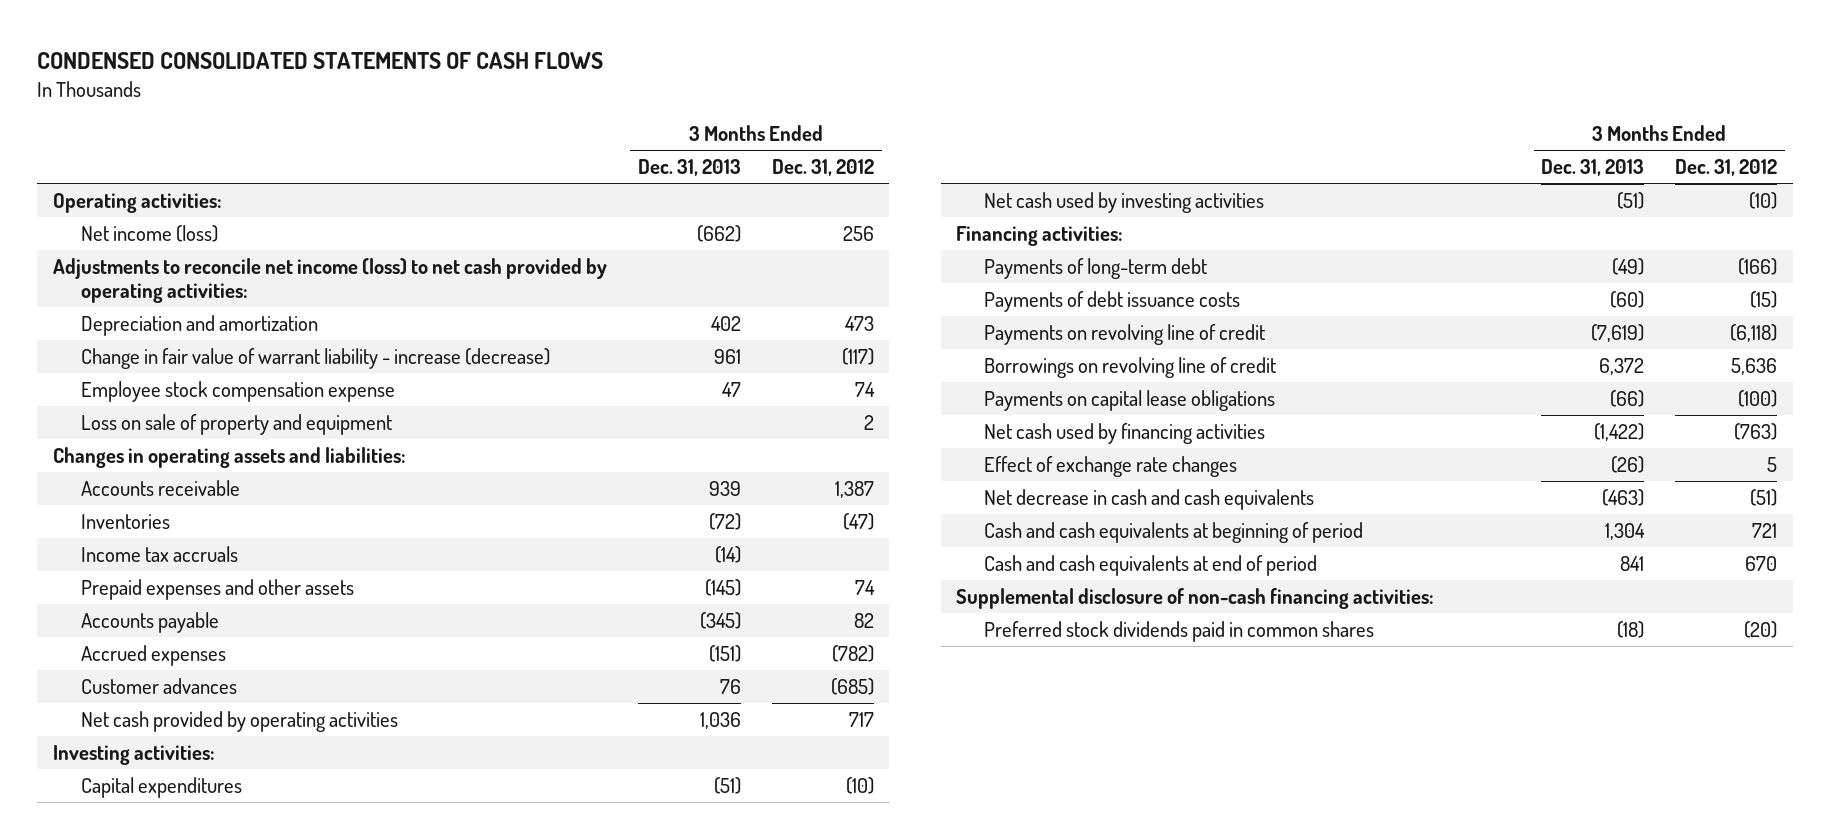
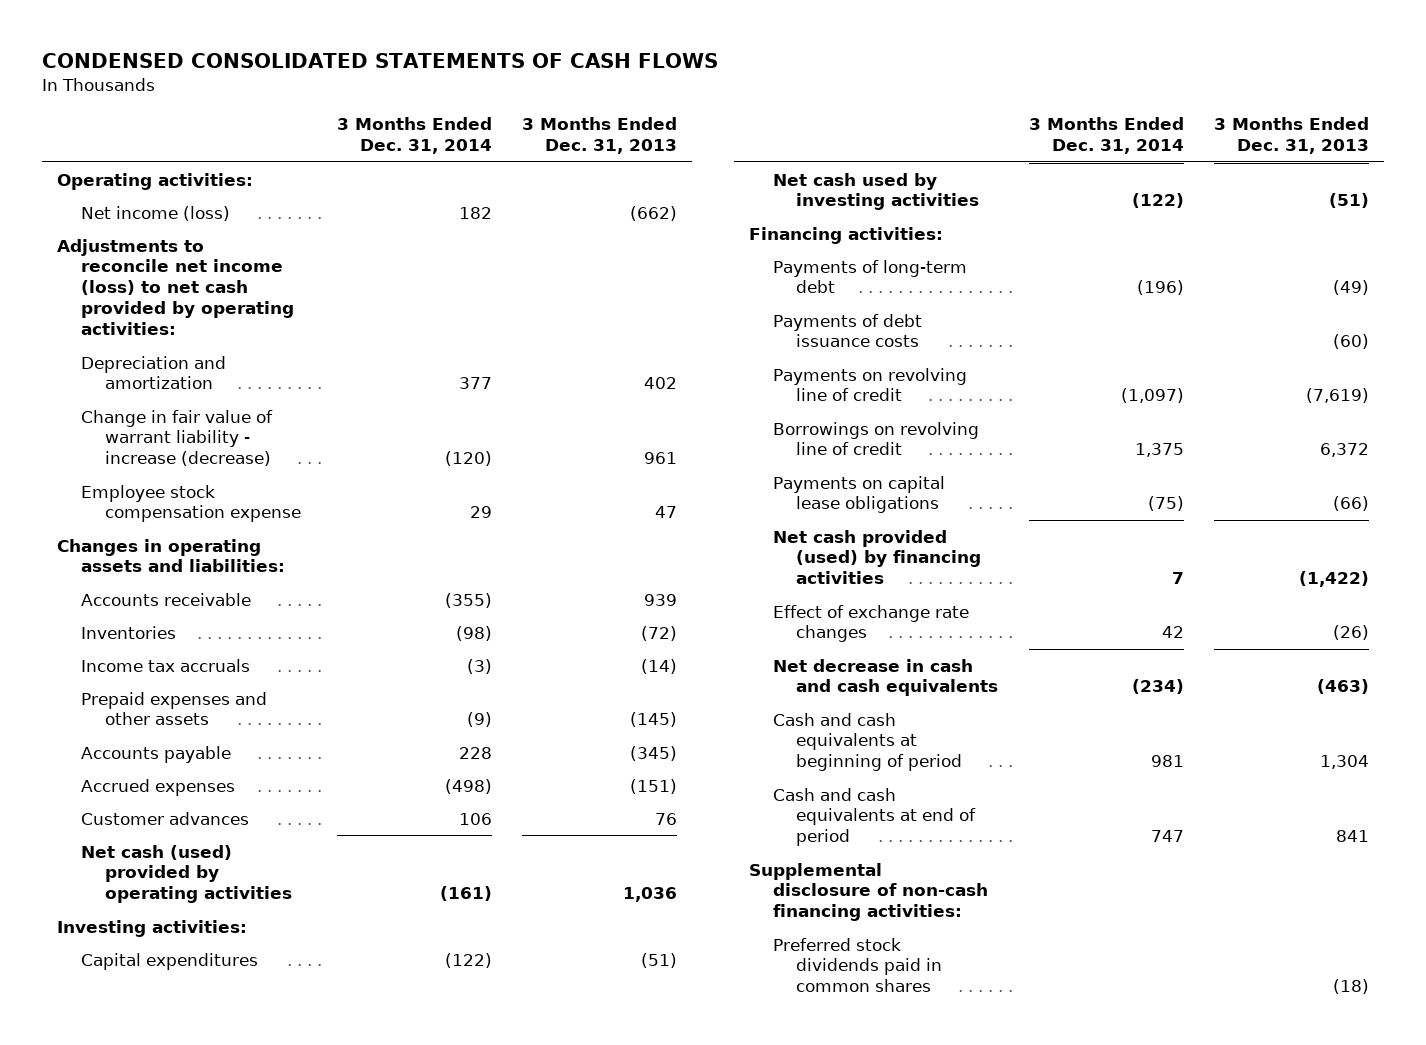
[771,159,874,177] Dec. 31, 2012 -> none
none -> [336,117,492,155] 3 Months Ended Dec. 31, 2014
[80,413,392,435] Loss on sale of property and equipment -> none
[80,710,398,732] Net cash provided by operating activities -> [81,844,292,904] Net cash (used) provided by operating activities
[983,422,1265,444] Net cash used by financing activities -> [772,529,982,585] Net cash provided (used) by financing activities

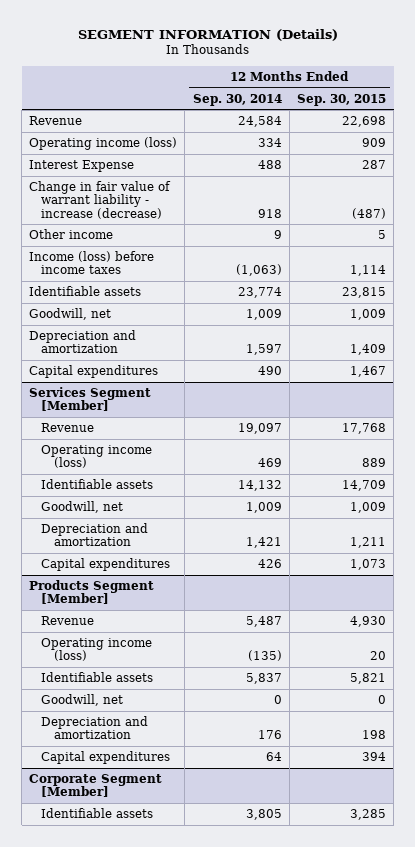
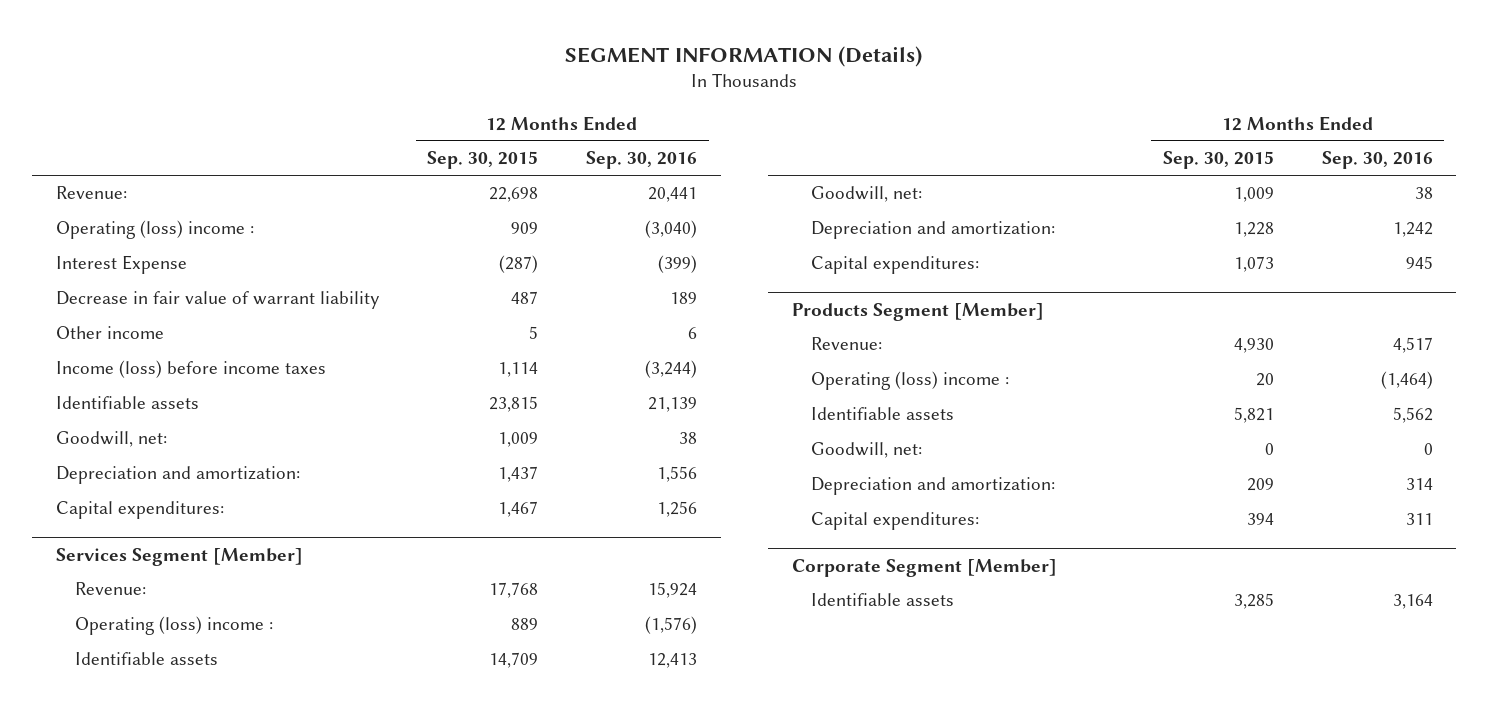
[192,93,282,106] Sep. 30, 2014 -> none
none -> [585,151,697,170] Sep. 30, 2016
[29,116,83,126] Revenue -> [55,186,127,200] Revenue:
[29,137,178,151] Operating income (loss) -> [55,220,254,240] Operating (loss) income :
[361,160,386,170] 287 -> [499,255,539,274] (287)
[29,181,172,219] Change in fair value of warrant liability - increase (decrease) -> [55,291,380,310] Decrease in fair value of warrant liability
[351,207,386,219] (487) -> [511,291,539,305] 487
[29,308,112,321] Goodwill, net -> [55,431,167,448] Goodwill, net:
[29,330,137,354] Depreciation and amortization -> [55,466,300,485] Depreciation and amortization:
[349,344,386,356] 1,409 -> [498,466,539,483] 1,437
[29,365,159,379] Capital expenditures -> [55,501,224,520] Capital expenditures:
[41,423,95,433] Revenue -> [74,582,146,596] Revenue:
[41,445,153,469] Operating income (loss) -> [74,616,273,636] Operating (loss) income :
[41,501,124,514] Goodwill, net -> [810,186,922,203] Goodwill, net:
[41,523,149,547] Depreciation and amortization -> [810,221,1055,240] Depreciation and amortization:
[349,537,386,549] 1,211 -> [1234,222,1275,238] 1,228
[41,558,171,572] Capital expenditures -> [810,256,979,275] Capital expenditures:
[41,616,95,626] Revenue -> [810,337,882,351] Revenue:
[41,638,153,662] Operating income (loss) -> [810,371,1009,391] Operating (loss) income :
[41,694,124,707] Goodwill, net -> [810,442,922,459] Goodwill, net:
[41,716,149,740] Depreciation and amortization -> [810,477,1055,496] Depreciation and amortization:
[361,730,386,740] 198 -> [1247,478,1275,492] 209
[41,751,171,765] Capital expenditures -> [810,512,979,531] Capital expenditures:

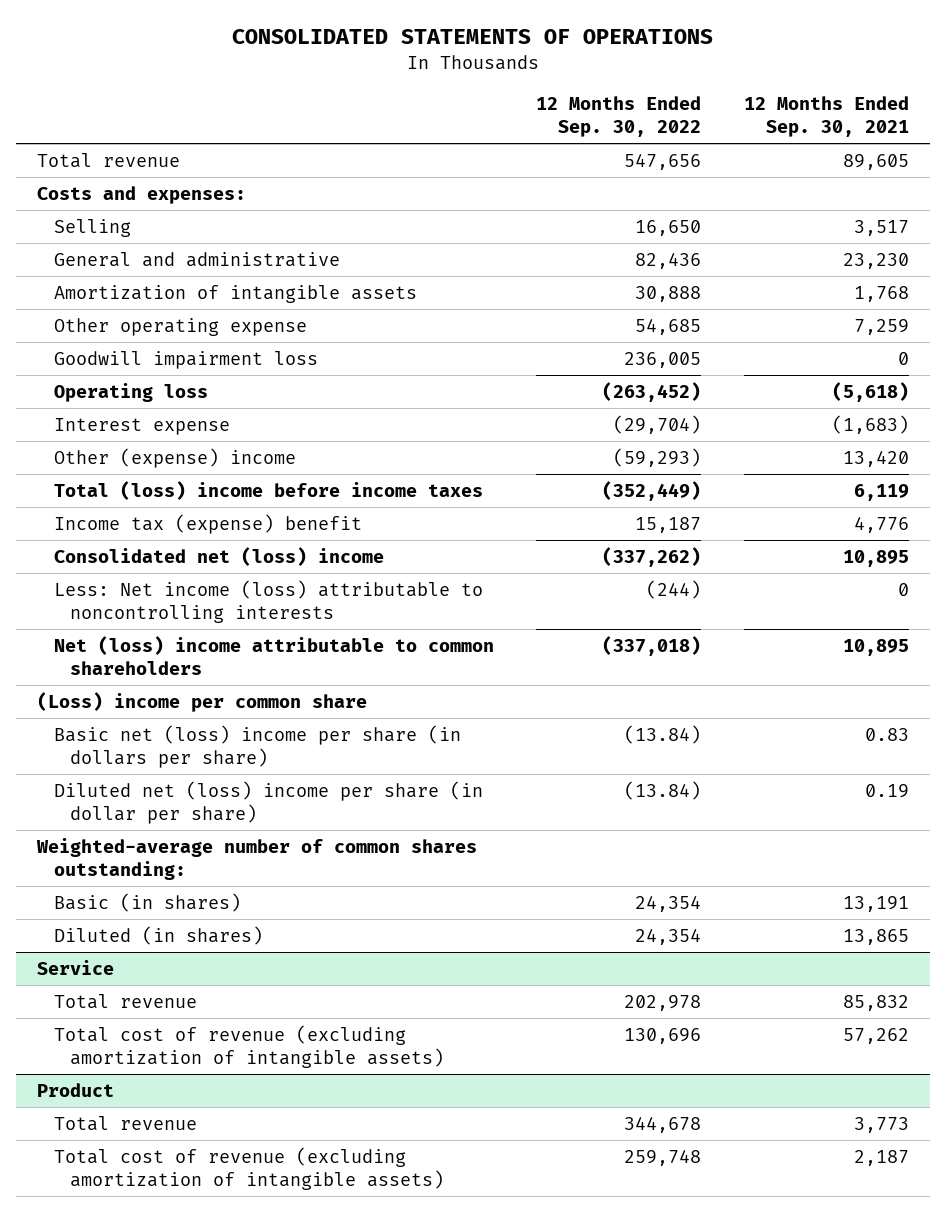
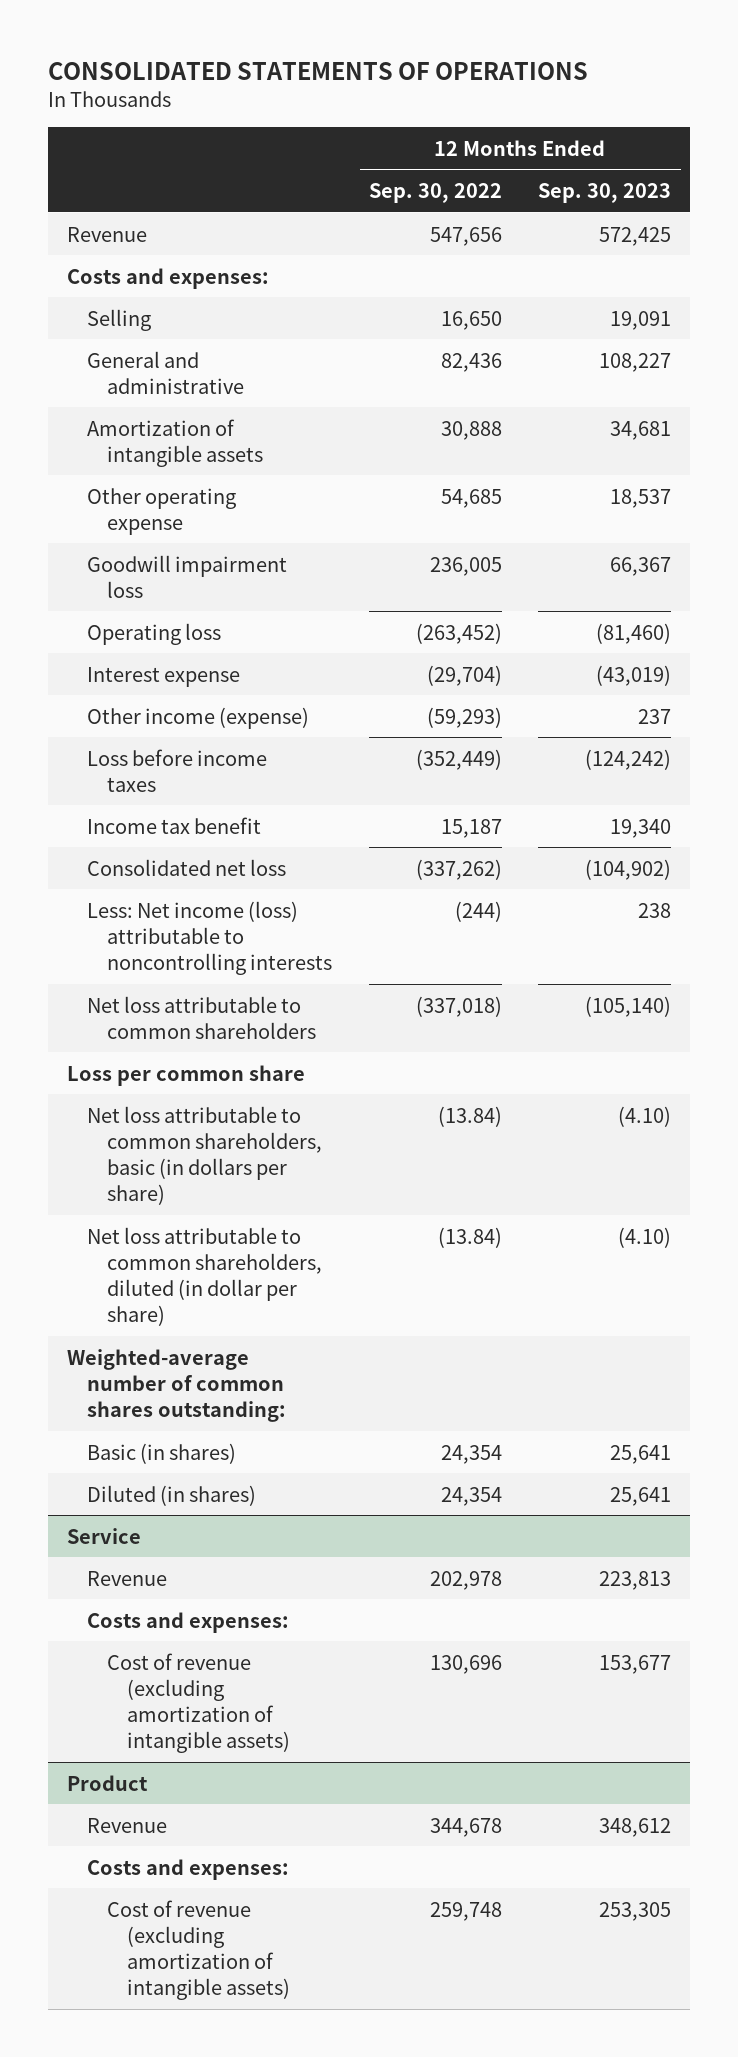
[743,95,909,137] 12 Months Ended Sep. 30, 2021 -> none
none -> [538,183,672,204] Sep. 30, 2023
[37,152,181,168] Total revenue -> [66,226,147,242] Revenue
[53,447,296,468] Other (expense) income -> [86,706,309,729] Other income (expense)
[53,480,483,500] Total (loss) income before income taxes -> [86,748,267,792] Loss before income taxes
[53,513,362,534] Income tax (expense) benefit -> [86,816,261,834] Income tax benefit
[53,546,384,566] Consolidated net (loss) income -> [86,858,286,876] Consolidated net loss
[53,635,494,675] Net (loss) income attributable to common shareholders -> [86,995,317,1039] Net loss attributable to common shareholders
[37,691,368,712] (Loss) income per common share -> [66,1064,305,1086] Loss per common share
[53,724,461,768] Basic net (loss) income per share (in dollars per share) -> [86,1105,323,1205] Net loss attributable to common shareholders, basic (in dollars per share)
[53,780,483,824] Diluted net (loss) income per share (in dollar per share) -> [86,1226,323,1326] Net loss attributable to common shareholders, diluted (in dollar per share)
[53,993,197,1009] Total revenue -> [86,1570,167,1586] Revenue
none -> [86,1611,289,1633] Costs and expenses:
[53,1024,445,1068] Total cost of revenue (excluding amortization of intangible assets) -> [107,1652,291,1753] Cost of revenue (excluding amortization of intangible assets)
[53,1115,197,1131] Total revenue -> [86,1817,167,1833] Revenue
none -> [86,1858,289,1880] Costs and expenses:
[53,1146,445,1190] Total cost of revenue (excluding amortization of intangible assets) -> [107,1899,291,2000] Cost of revenue (excluding amortization of intangible assets)

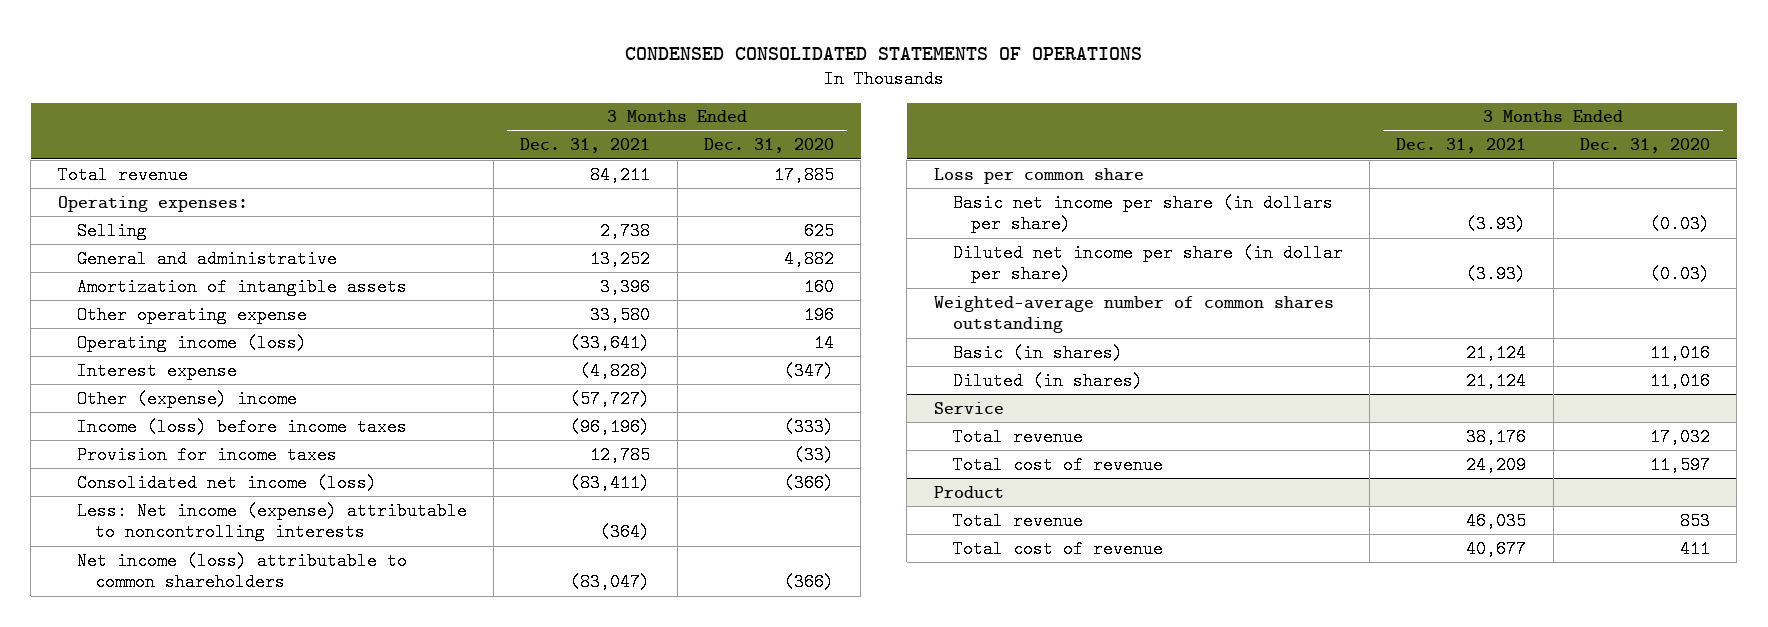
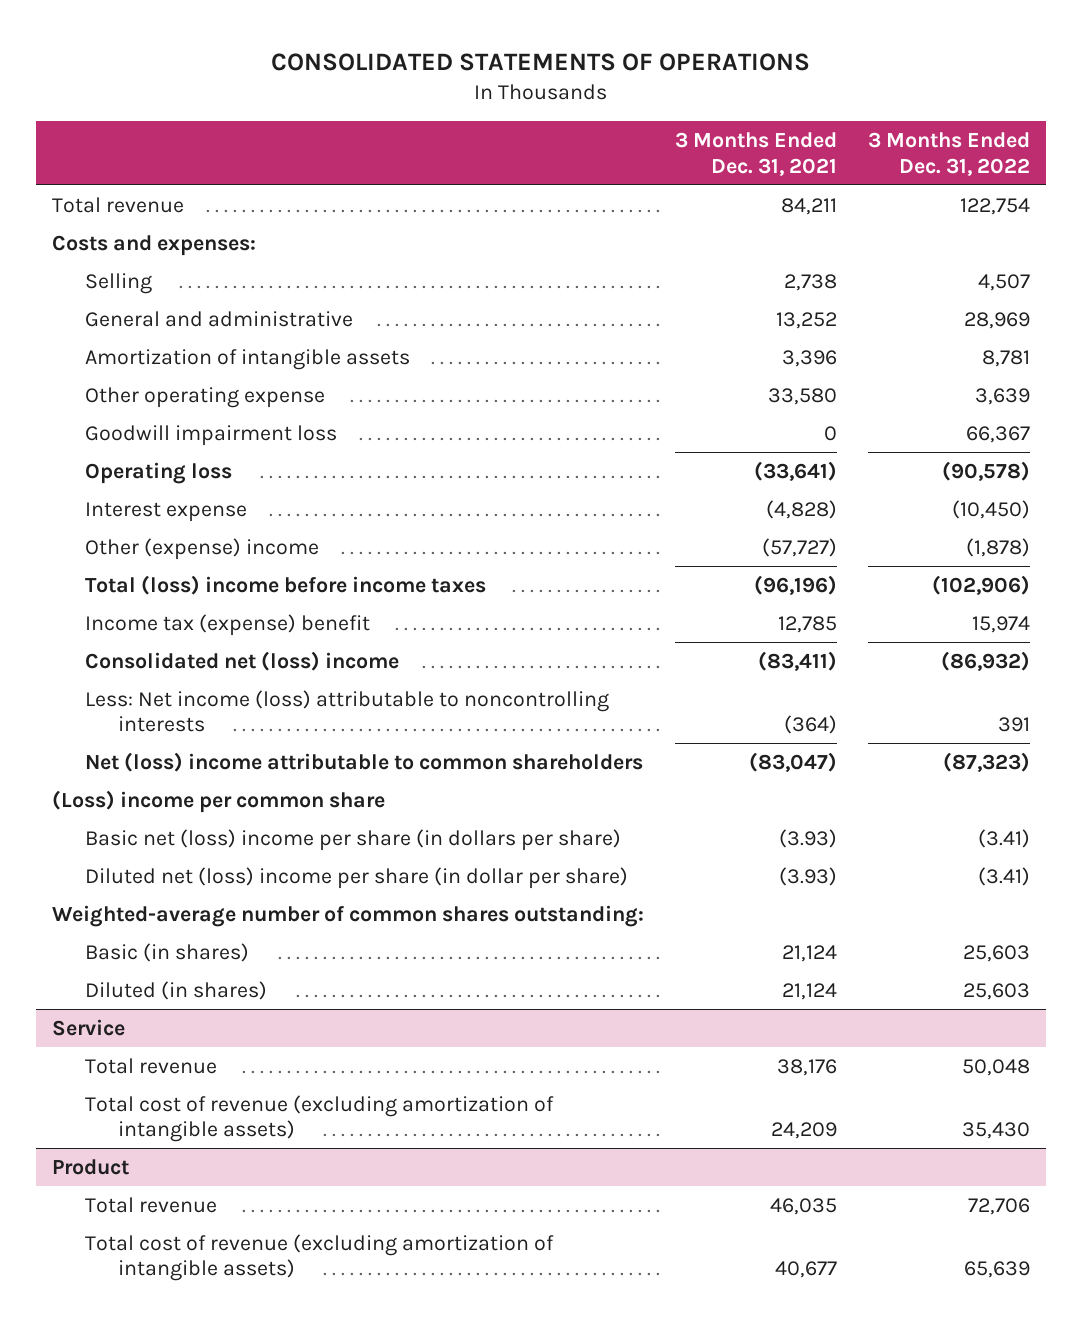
[624,46,1142,60] CONDENSED CONSOLIDATED STATEMENTS OF OPERATIONS -> [271,53,811,72] CONSOLIDATED STATEMENTS OF OPERATIONS
[703,138,834,154] Dec. 31, 2020 -> none
none -> [868,131,1031,176] 3 Months Ended Dec. 31, 2022
[57,195,248,212] Operating expenses: -> [51,234,256,256] Costs and expenses:
none -> [84,424,337,446] Goodwill impairment loss
[76,333,307,352] Operating income (loss) -> [84,461,232,484] Operating loss
[76,417,407,436] Income (loss) before income taxes -> [84,574,486,595] Total (loss) income before income taxes
[76,445,337,464] Provision for income taxes -> [84,613,370,636] Income tax (expense) benefit
[76,473,377,492] Consolidated net income (loss) -> [84,650,399,671] Consolidated net (loss) income
[76,501,467,542] Less: Net income (expense) attributable to noncontrolling interests -> [84,689,609,733] Less: Net income (loss) attributable to noncontrolling interests
[76,551,407,592] Net income (loss) attributable to common shareholders -> [84,751,643,772] Net (loss) income attributable to common shareholders
[933,167,1144,184] Loss per common share -> [51,789,385,813] (Loss) income per common share
[952,193,1333,234] Basic net income per share (in dollars per share) -> [84,828,621,851] Basic net (loss) income per share (in dollars per share)
[952,243,1343,284] Diluted net income per share (in dollar per share) -> [84,866,628,889] Diluted net (loss) income per share (in dollar per share)
[933,295,1334,334] Weighted-average number of common shares outstanding -> [51,904,644,927] Weighted-average number of common shares outstanding:
[952,455,1163,474] Total cost of revenue -> [84,1094,554,1143] Total cost of revenue (excluding amortization of intangible assets)
[952,539,1163,558] Total cost of revenue -> [84,1233,554,1282] Total cost of revenue (excluding amortization of intangible assets)

